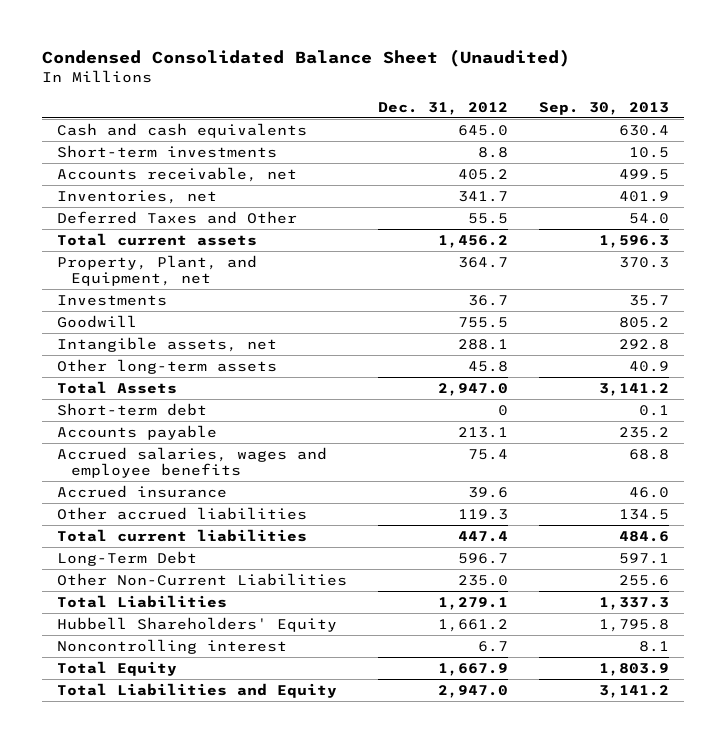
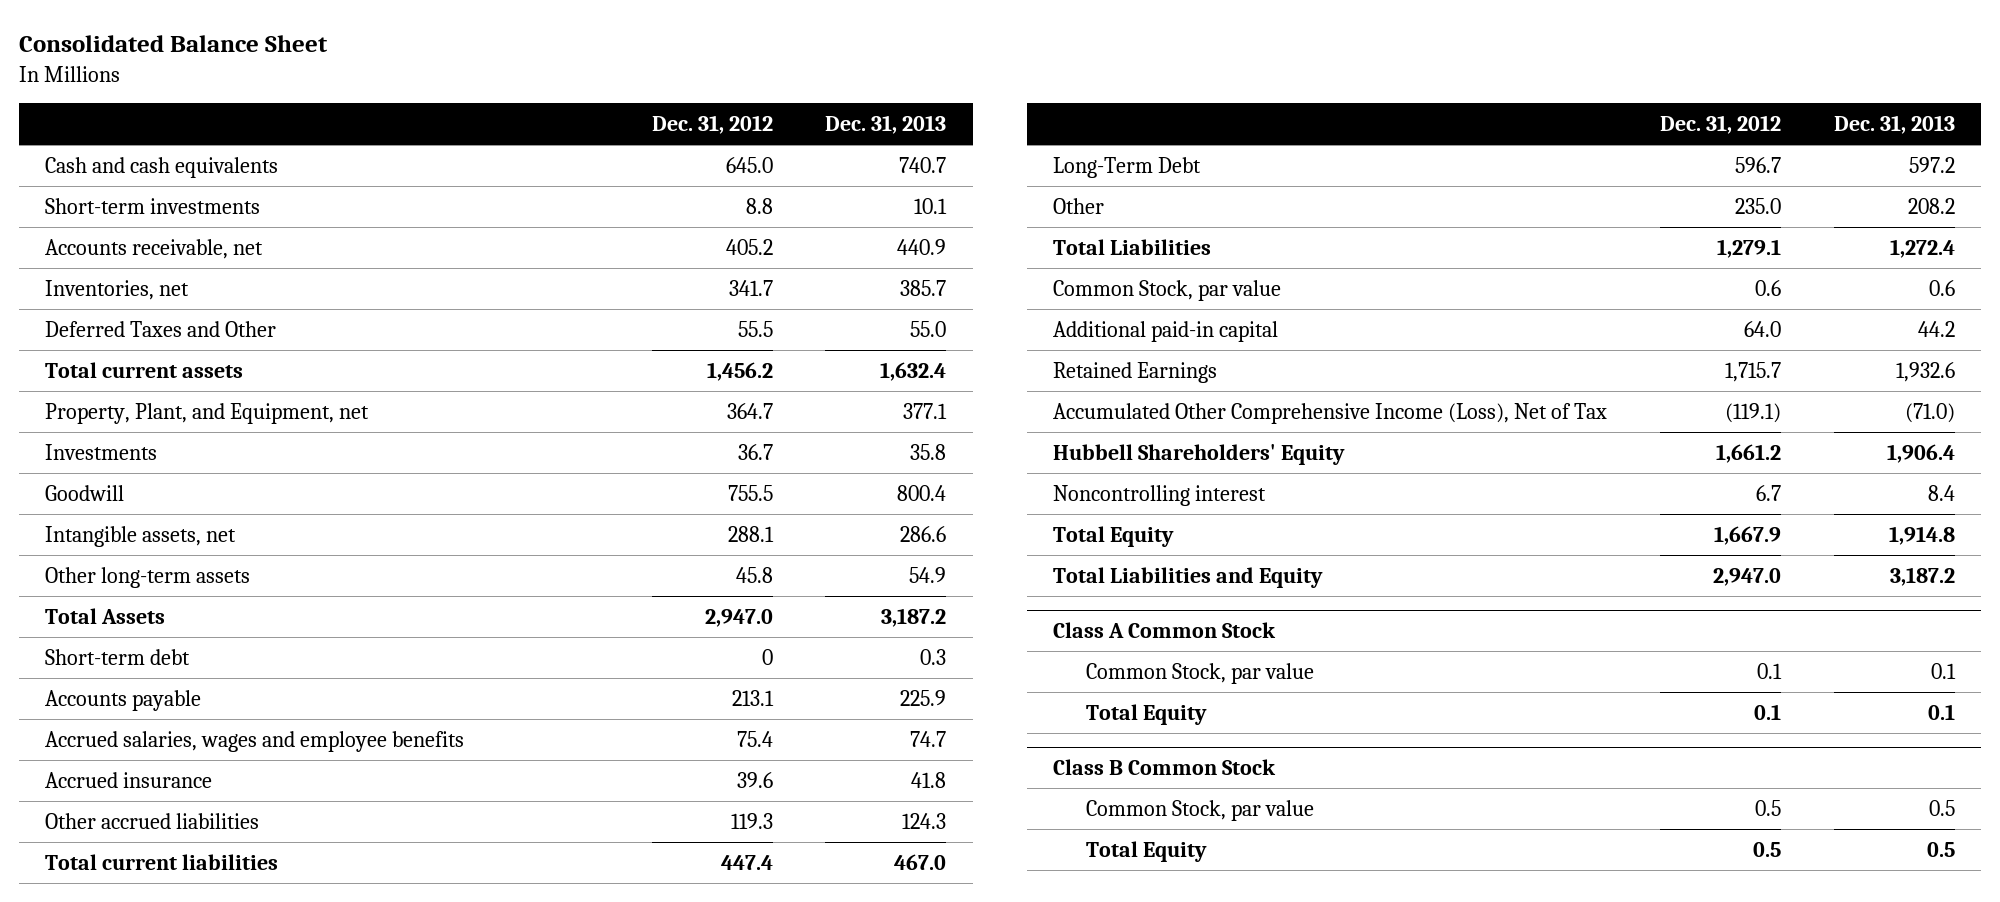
[41,49,570,68] Condensed Consolidated Balance Sheet (Unaudited) -> [18,35,328,53] Consolidated Balance Sheet
[538,101,669,115] Sep. 30, 2013 -> none
none -> [825,115,947,135] Dec. 31, 2013
[56,572,347,586] Other Non-Current Liabilities -> [1053,197,1105,214] Other
none -> [1053,279,1282,301] Common Stock, par value
none -> [1053,320,1279,342] Additional paid-in capital
none -> [1053,361,1218,383] Retained Earnings
none -> [1053,402,1608,424] Accumulated Other Comprehensive Income (Loss), Net of Tax
none -> [1053,621,1277,638] Class A Common Stock
none -> [1085,662,1314,684] Common Stock, par value
none -> [1085,703,1207,725] Total Equity
none -> [1053,758,1277,775] Class B Common Stock
none -> [1085,799,1314,821] Common Stock, par value
none -> [1085,840,1207,862] Total Equity

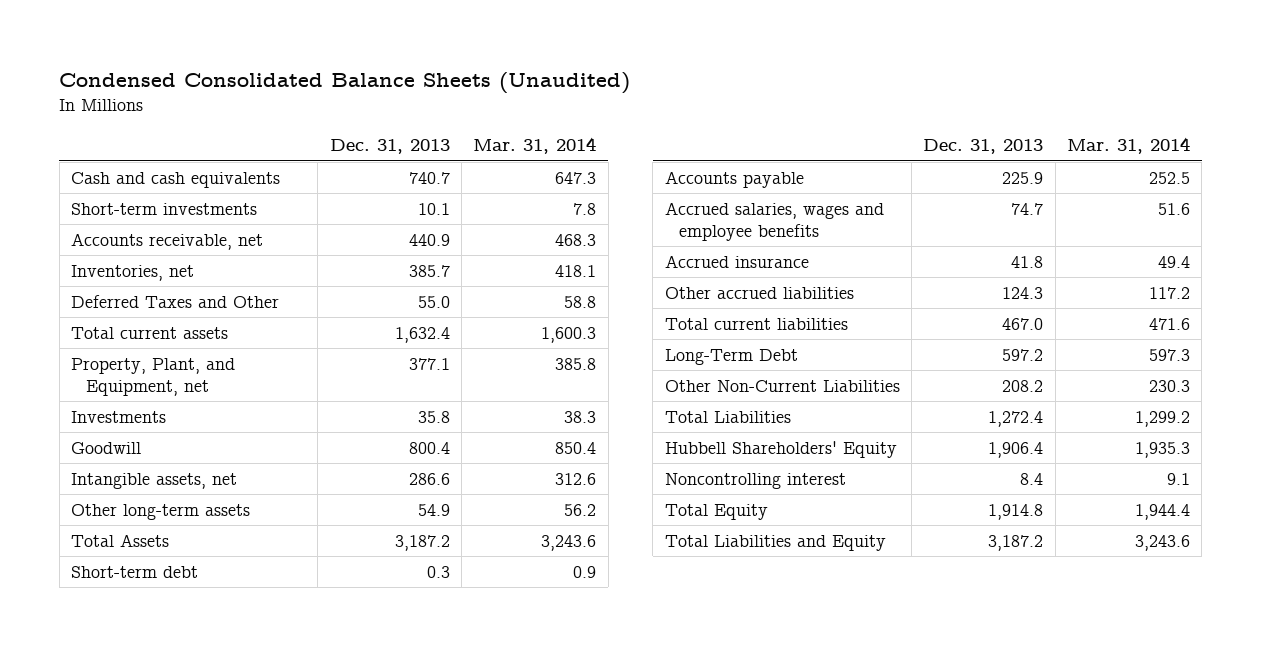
[18,35,328,53] Consolidated Balance Sheet -> [59,72,631,95] Condensed Consolidated Balance Sheets (Unaudited)
[651,115,773,135] Dec. 31, 2012 -> none
none -> [473,137,597,155] Mar. 31, 2014
[1053,197,1105,214] Other -> [664,379,900,392] Other Non-Current Liabilities
[1053,279,1282,301] Common Stock, par value -> none
[1053,320,1279,342] Additional paid-in capital -> none
[1053,361,1218,383] Retained Earnings -> none
[1053,402,1608,424] Accumulated Other Comprehensive Income (Loss), Net of Tax -> none
[1053,621,1277,638] Class A Common Stock -> none
[1085,662,1314,684] Common Stock, par value -> none
[1085,703,1207,725] Total Equity -> none
[1053,758,1277,775] Class B Common Stock -> none
[1085,799,1314,821] Common Stock, par value -> none
[1085,840,1207,862] Total Equity -> none

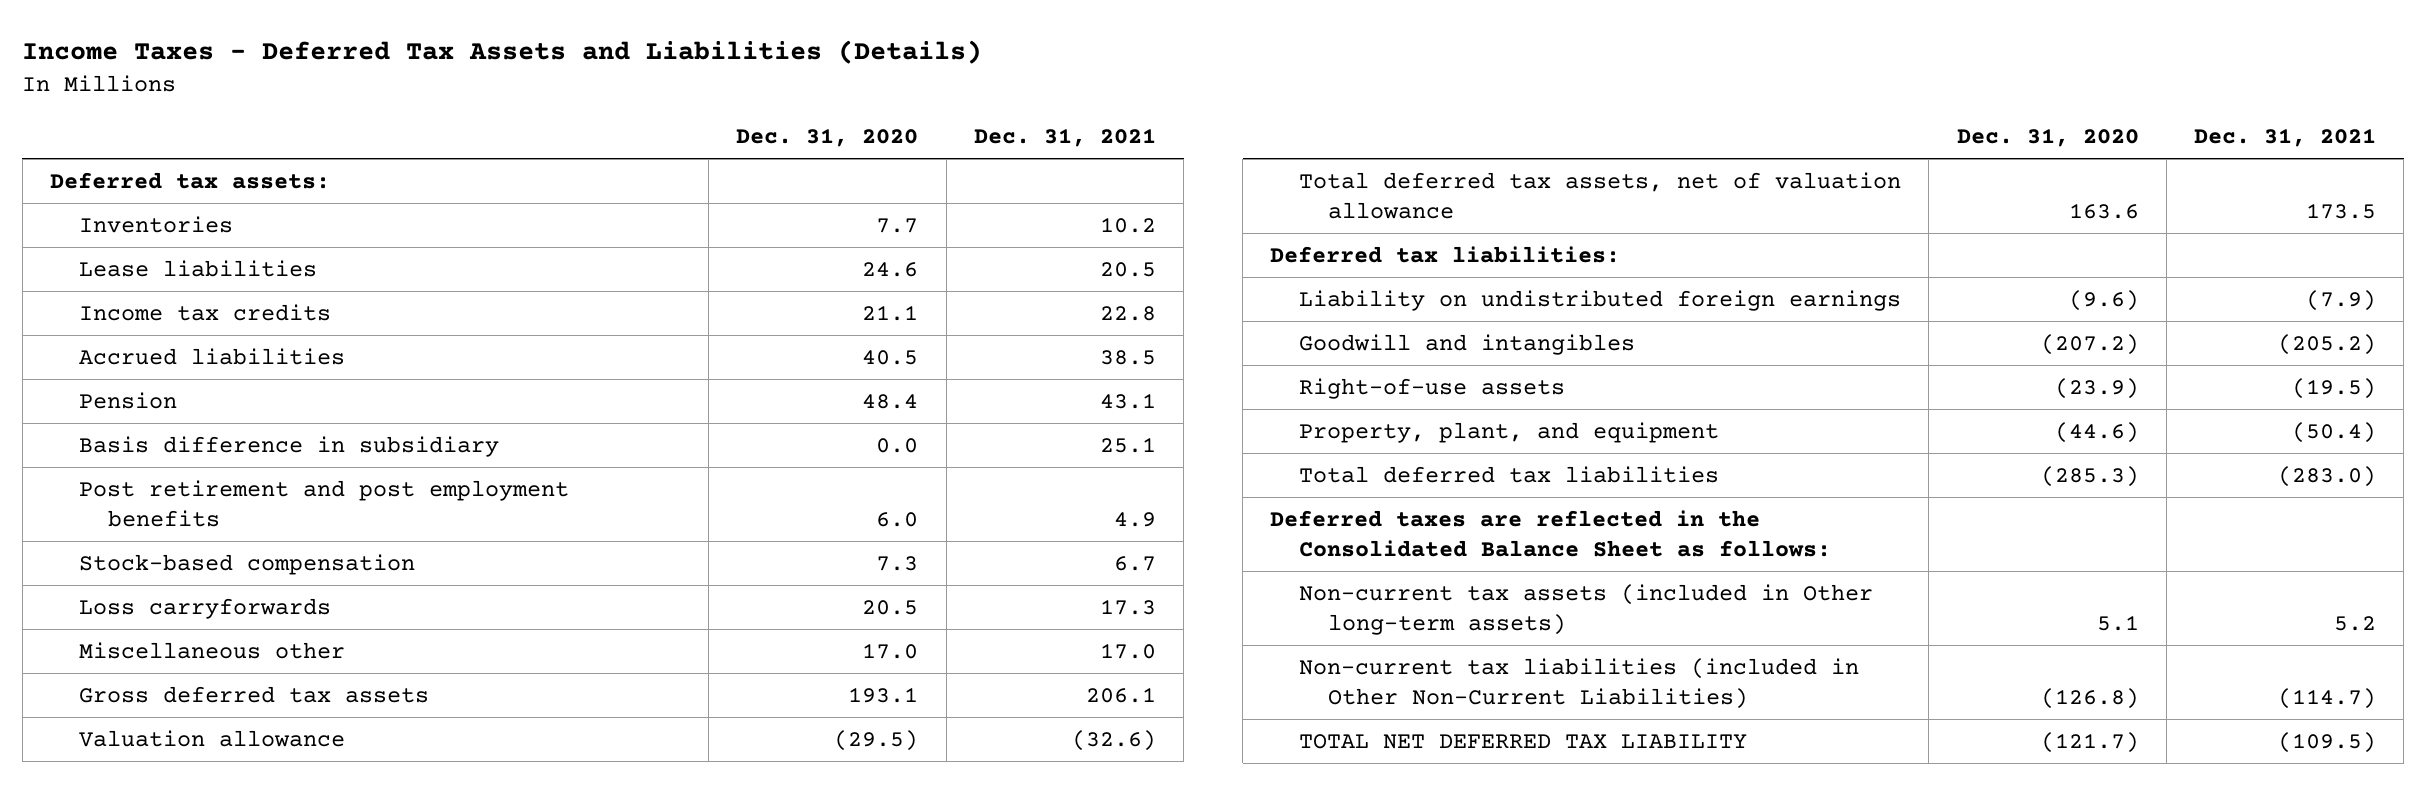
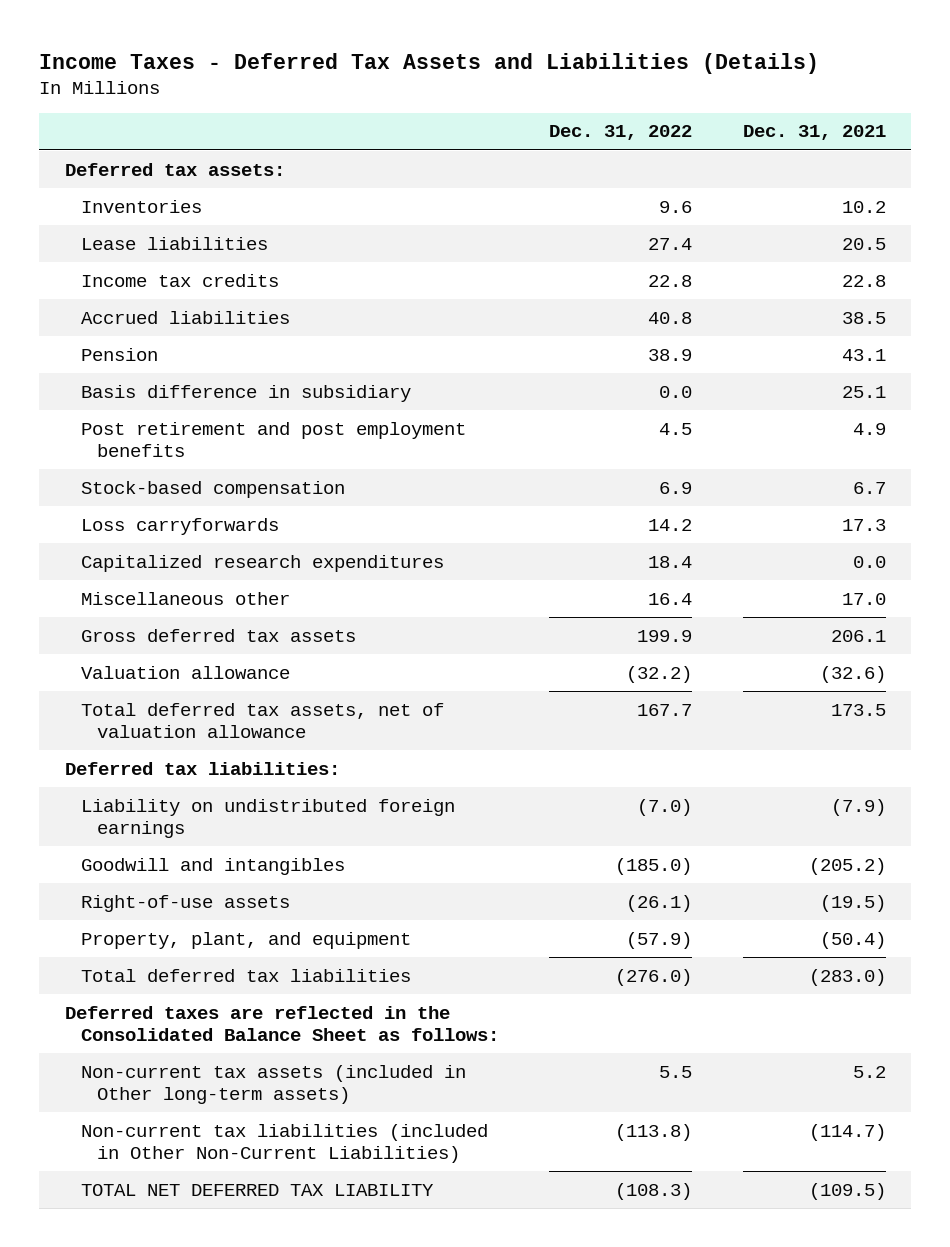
[736,128,919,148] Dec. 31, 2020 -> none
none -> [549,125,693,141] Dec. 31, 2022
none -> [80,554,444,572] Capitalized research expenditures

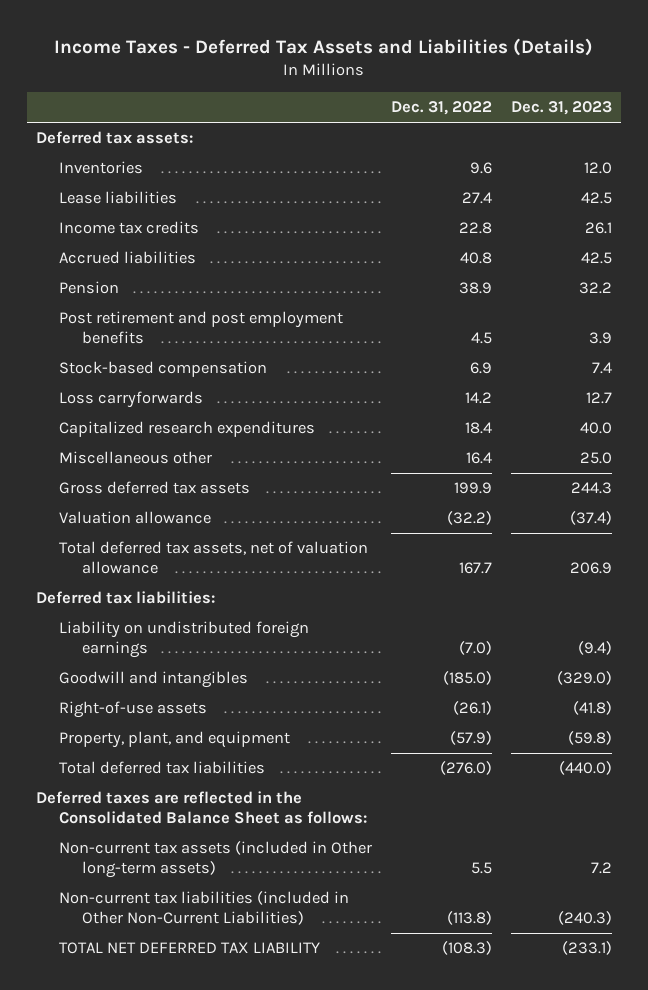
[742,125,886,141] Dec. 31, 2021 -> none
none -> [510,101,612,116] Dec. 31, 2023
[80,384,411,402] Basis difference in subsidiary -> none

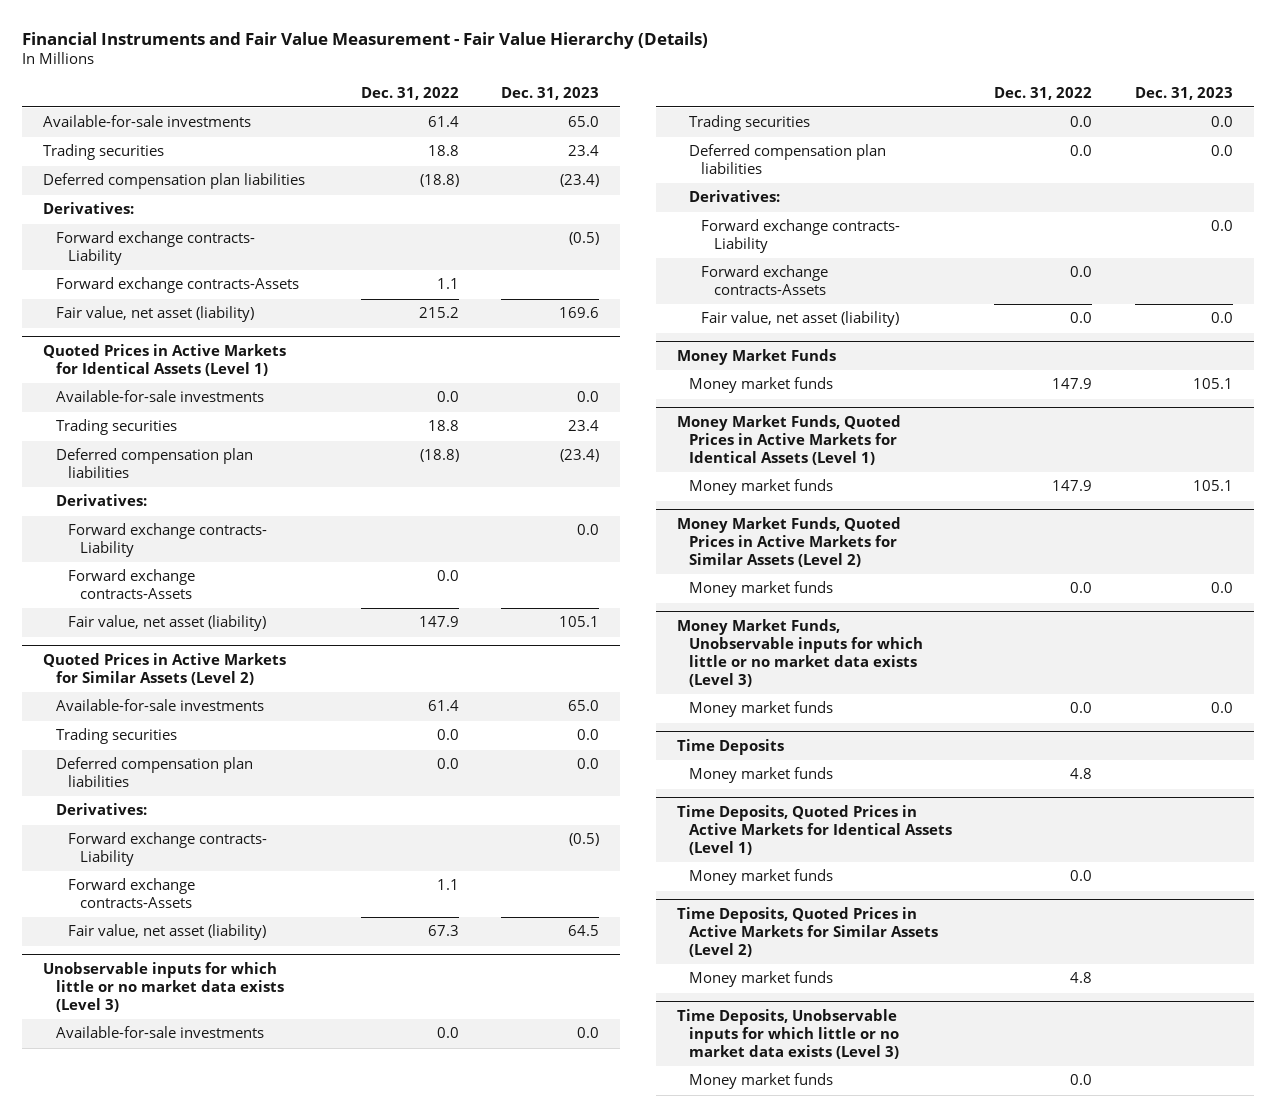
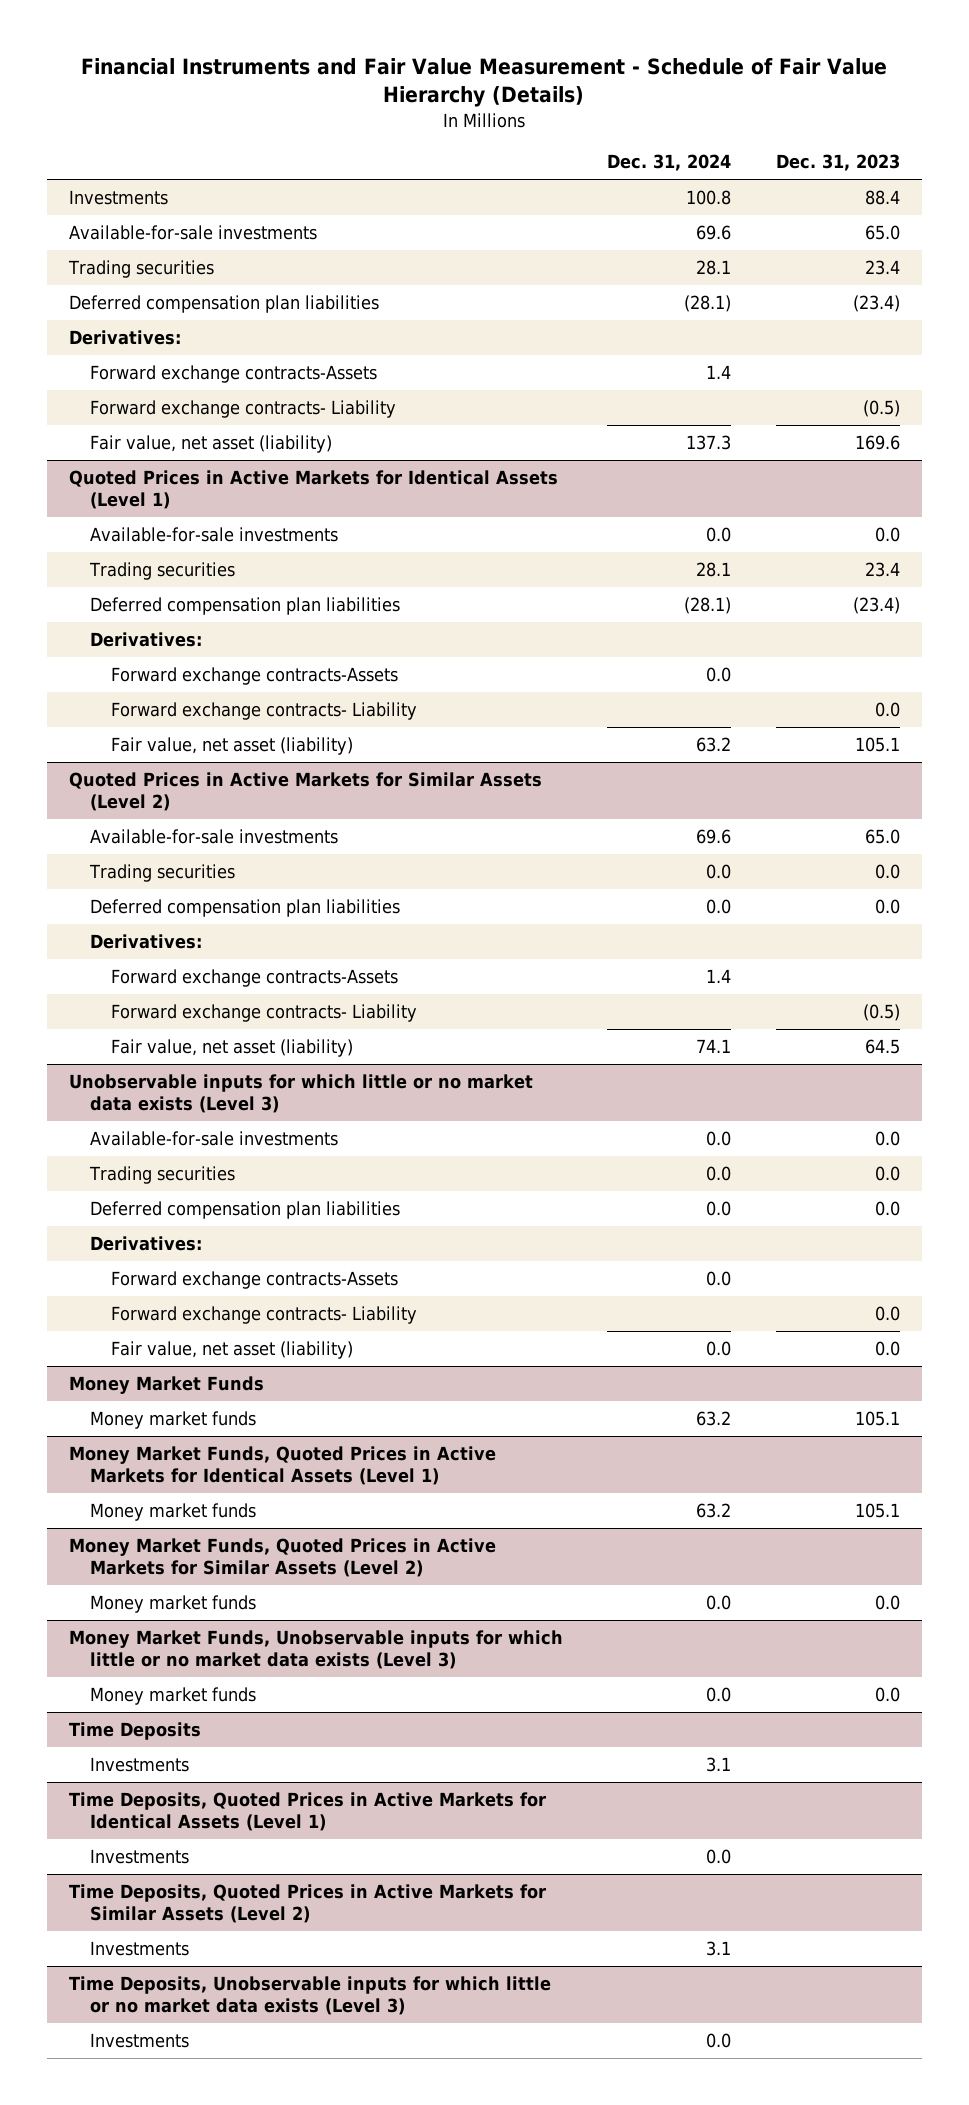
[22,31,709,49] Financial Instruments and Fair Value Measurement - Fair Value Hierarchy (Details) -> [81,58,888,108] Financial Instruments and Fair Value Measurement - Schedule of Fair Value Hierarchy (Details)
[360,86,459,100] Dec. 31, 2022 -> none
none -> [607,154,732,172] Dec. 31, 2024
none -> [68,189,168,205] Investments
[55,231,255,266] Forward exchange contracts- Liability -> [89,399,396,418] Forward exchange contracts- Liability
[67,523,267,558] Forward exchange contracts- Liability -> [110,701,417,720] Forward exchange contracts- Liability
[67,832,267,867] Forward exchange contracts- Liability -> [110,1003,417,1022] Forward exchange contracts- Liability
[701,219,901,254] Forward exchange contracts- Liability -> [110,1305,417,1324] Forward exchange contracts- Liability
[689,767,834,784] Money market funds -> none
none -> [89,1756,189,1772] Investments
[689,869,834,886] Money market funds -> none
none -> [89,1848,189,1864] Investments
[689,971,834,988] Money market funds -> none
none -> [89,1940,189,1956] Investments
[689,1073,834,1090] Money market funds -> none
none -> [89,2032,189,2048] Investments

